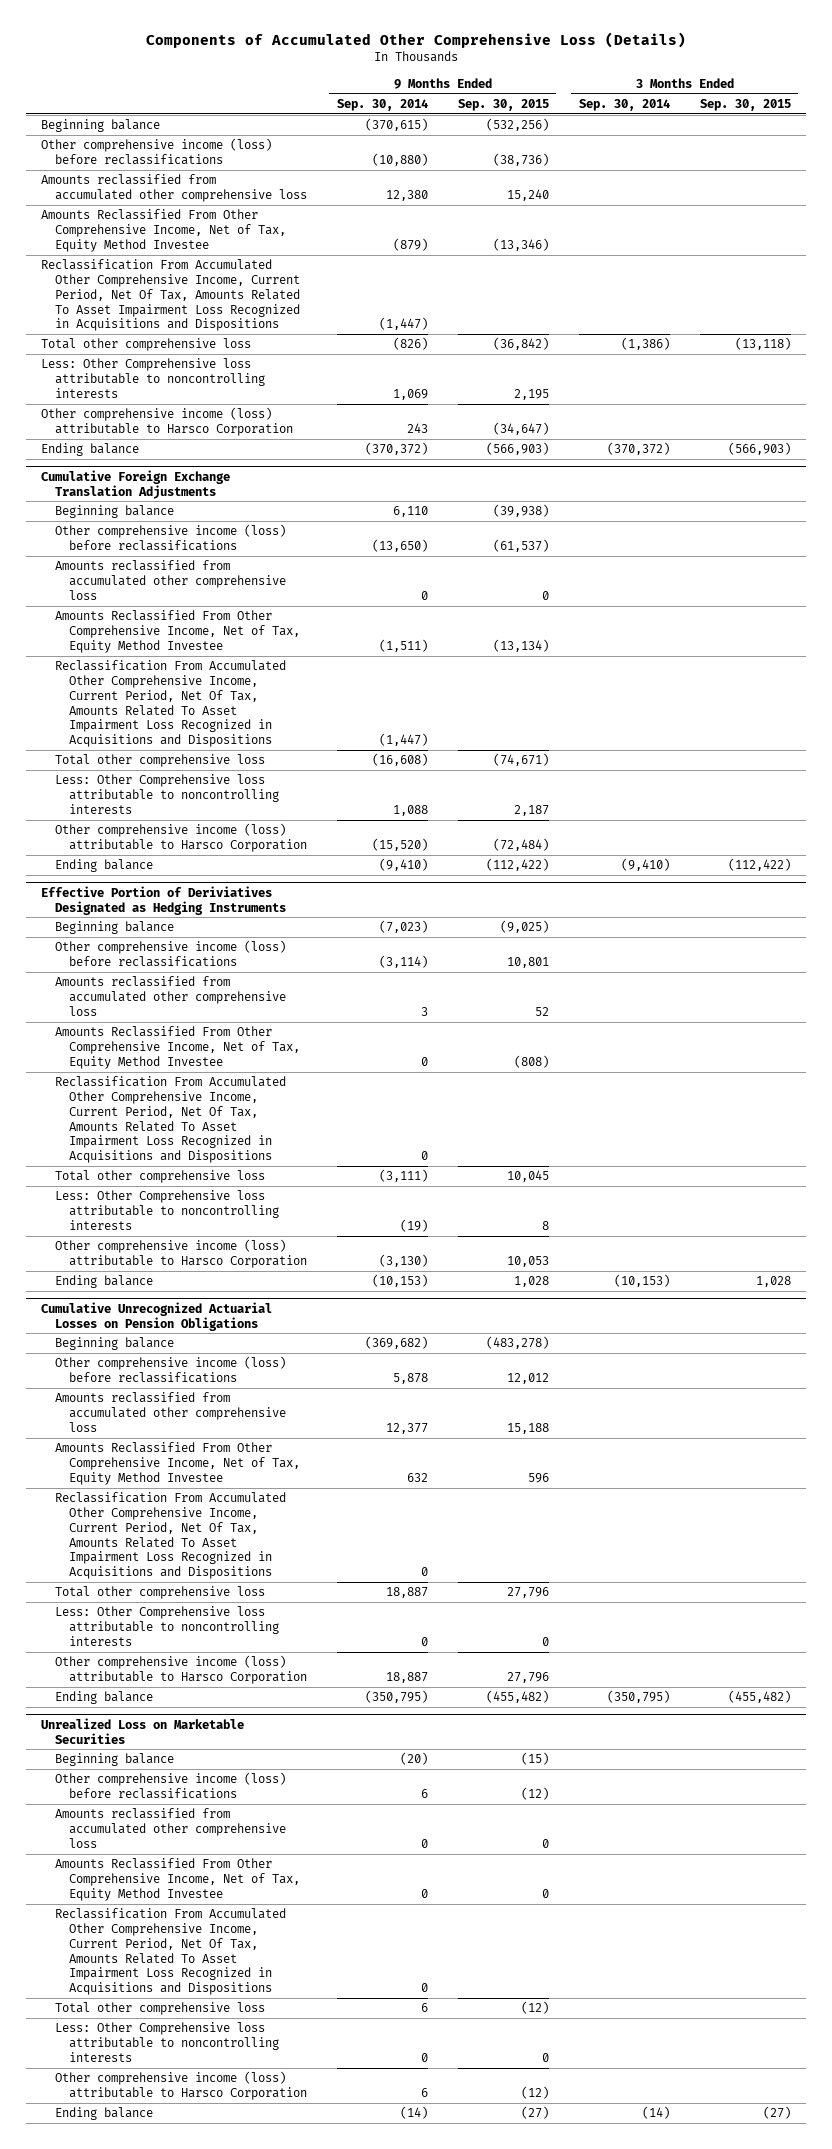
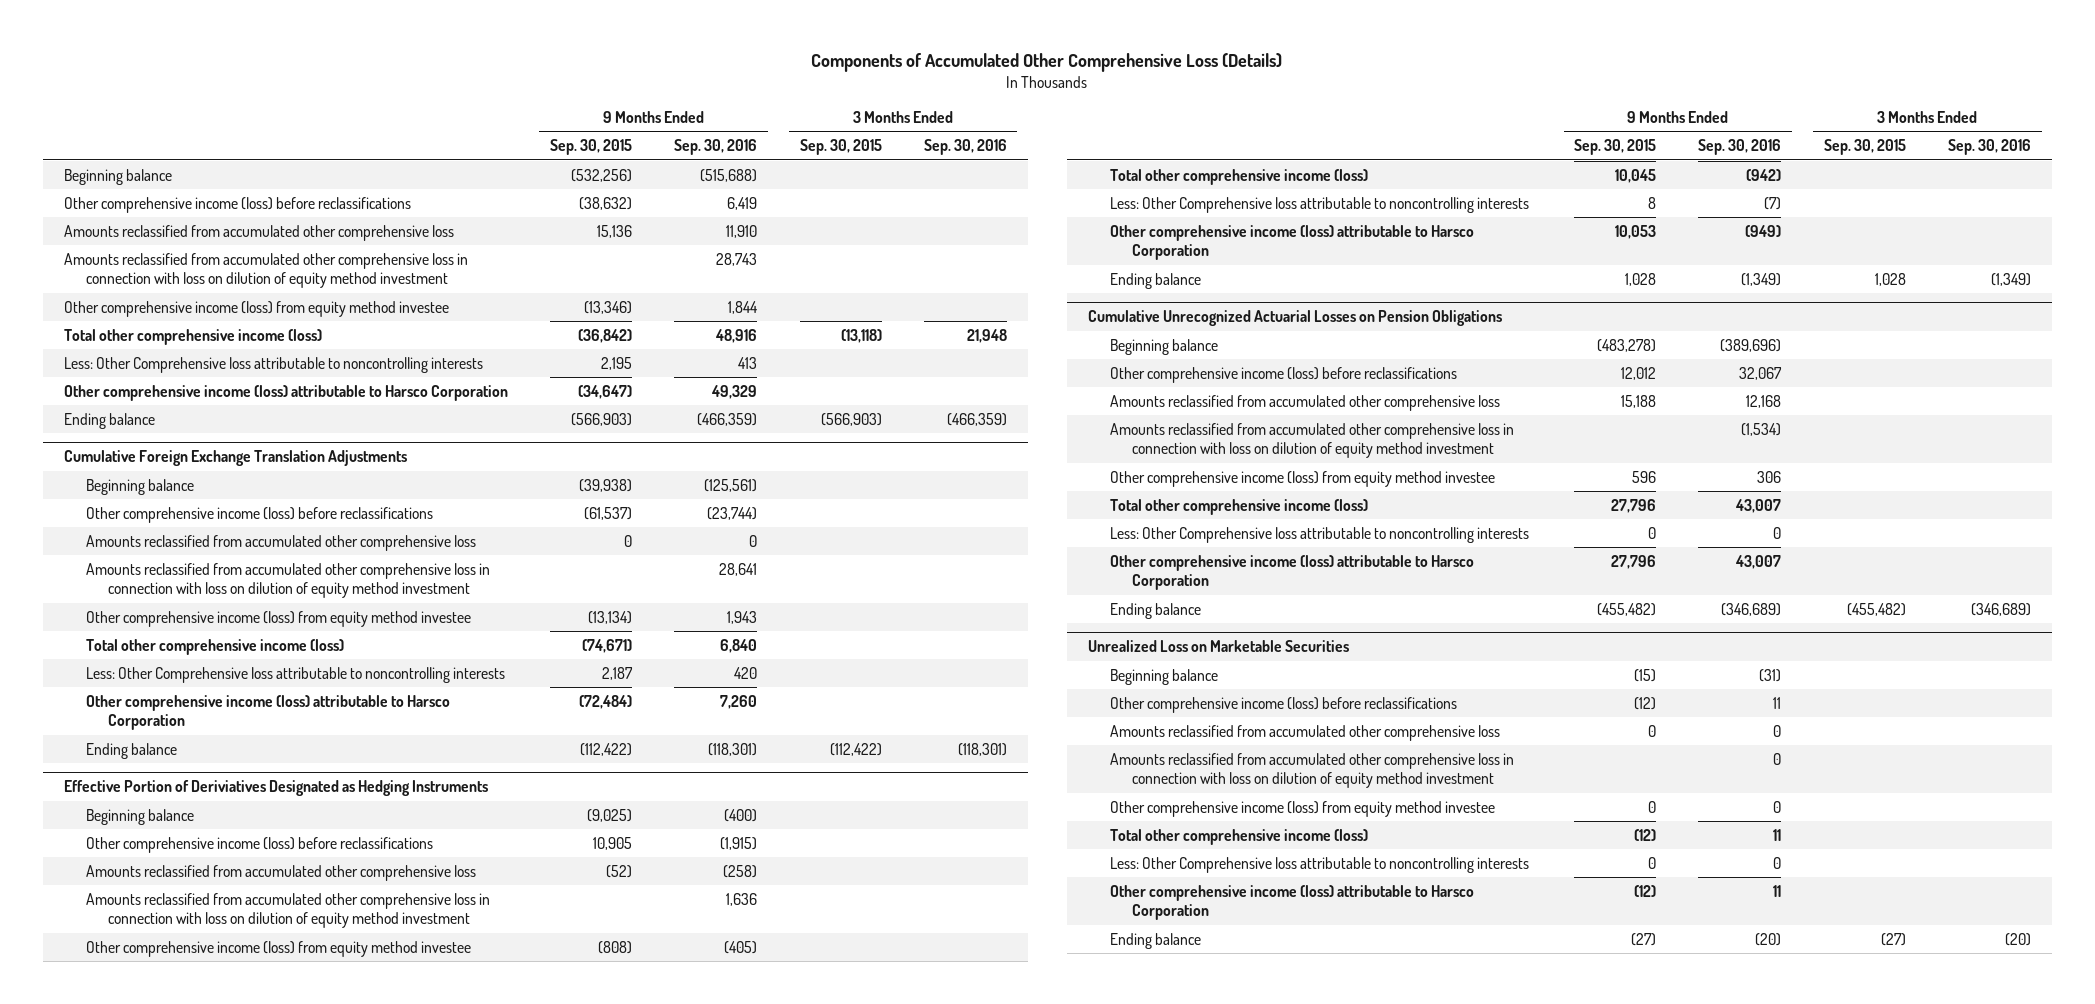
[336,98,428,111] Sep. 30, 2014 -> none
[578,98,670,111] Sep. 30, 2014 -> none
none -> [674,139,758,156] Sep. 30, 2016
none -> [923,139,1007,156] Sep. 30, 2016
[40,259,300,332] Reclassification From Accumulated Other Comprehensive Income, Current Period, Net Of Tax, Amounts Related To Asset Impairment Loss Recognized in Acquisitions and Dispositions -> none
[492,153,549,167] (38,736) -> [578,196,632,210] (38,632)
[506,189,549,202] 15,240 -> [596,224,632,238] 15,136
none -> [63,252,468,289] Amounts reclassified from accumulated other comprehensive loss in connection with loss on dilution of equity method investment
[40,209,286,252] Amounts Reclassified From Other Comprehensive Income, Net of Tax, Equity Method Investee -> [63,300,449,317] Other comprehensive income (loss) from equity method investee
[40,338,251,352] Total other comprehensive loss -> [63,328,322,345] Total other comprehensive income (loss)
[54,660,286,748] Reclassification From Accumulated Other Comprehensive Income, Current Period, Net Of Tax, Amounts Related To Asset Impairment Loss Recognized in Acquisitions and Dispositions -> none
none -> [85,562,490,599] Amounts reclassified from accumulated other comprehensive loss in connection with loss on dilution of equity method investment
[54,610,300,653] Amounts Reclassified From Other Comprehensive Income, Net of Tax, Equity Method Investee -> [85,610,471,627] Other comprehensive income (loss) from equity method investee
[54,754,265,768] Total other comprehensive loss -> [85,638,344,655] Total other comprehensive income (loss)
[54,1076,286,1164] Reclassification From Accumulated Other Comprehensive Income, Current Period, Net Of Tax, Amounts Related To Asset Impairment Loss Recognized in Acquisitions and Dispositions -> none
[506,957,549,969] 10,801 -> [592,836,632,850] 10,905
[534,1006,549,1016] 52 -> [605,864,632,878] (52)
none -> [85,892,490,929] Amounts reclassified from accumulated other comprehensive loss in connection with loss on dilution of equity method investment
[54,1026,300,1069] Amounts Reclassified From Other Comprehensive Income, Net of Tax, Equity Method Investee -> [85,940,471,957] Other comprehensive income (loss) from equity method investee
[54,1170,265,1184] Total other comprehensive loss -> [1109,168,1368,185] Total other comprehensive income (loss)
[54,1492,286,1580] Reclassification From Accumulated Other Comprehensive Income, Current Period, Net Of Tax, Amounts Related To Asset Impairment Loss Recognized in Acquisitions and Dispositions -> none
none -> [1109,422,1514,459] Amounts reclassified from accumulated other comprehensive loss in connection with loss on dilution of equity method investment
[54,1442,300,1485] Amounts Reclassified From Other Comprehensive Income, Net of Tax, Equity Method Investee -> [1109,470,1495,487] Other comprehensive income (loss) from equity method investee
[54,1586,265,1600] Total other comprehensive loss -> [1109,498,1368,515] Total other comprehensive income (loss)
[54,1908,286,1996] Reclassification From Accumulated Other Comprehensive Income, Current Period, Net Of Tax, Amounts Related To Asset Impairment Loss Recognized in Acquisitions and Dispositions -> none
none -> [1109,752,1514,789] Amounts reclassified from accumulated other comprehensive loss in connection with loss on dilution of equity method investment
[54,1858,300,1901] Amounts Reclassified From Other Comprehensive Income, Net of Tax, Equity Method Investee -> [1109,800,1495,817] Other comprehensive income (loss) from equity method investee
[54,2002,265,2016] Total other comprehensive loss -> [1109,828,1368,845] Total other comprehensive income (loss)

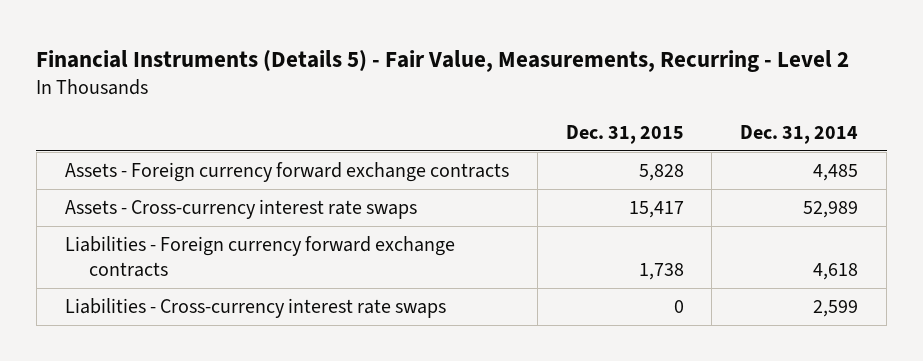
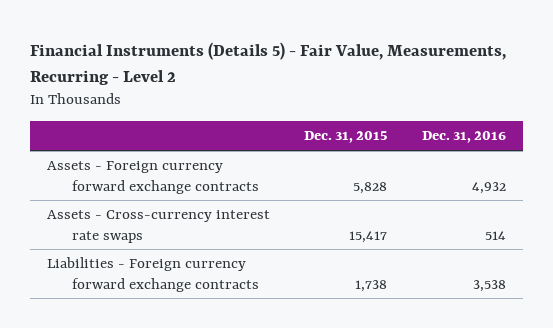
[740,124,859,144] Dec. 31, 2014 -> none
none -> [421,131,506,144] Dec. 31, 2016
[64,298,446,319] Liabilities - Cross-currency interest rate swaps -> none

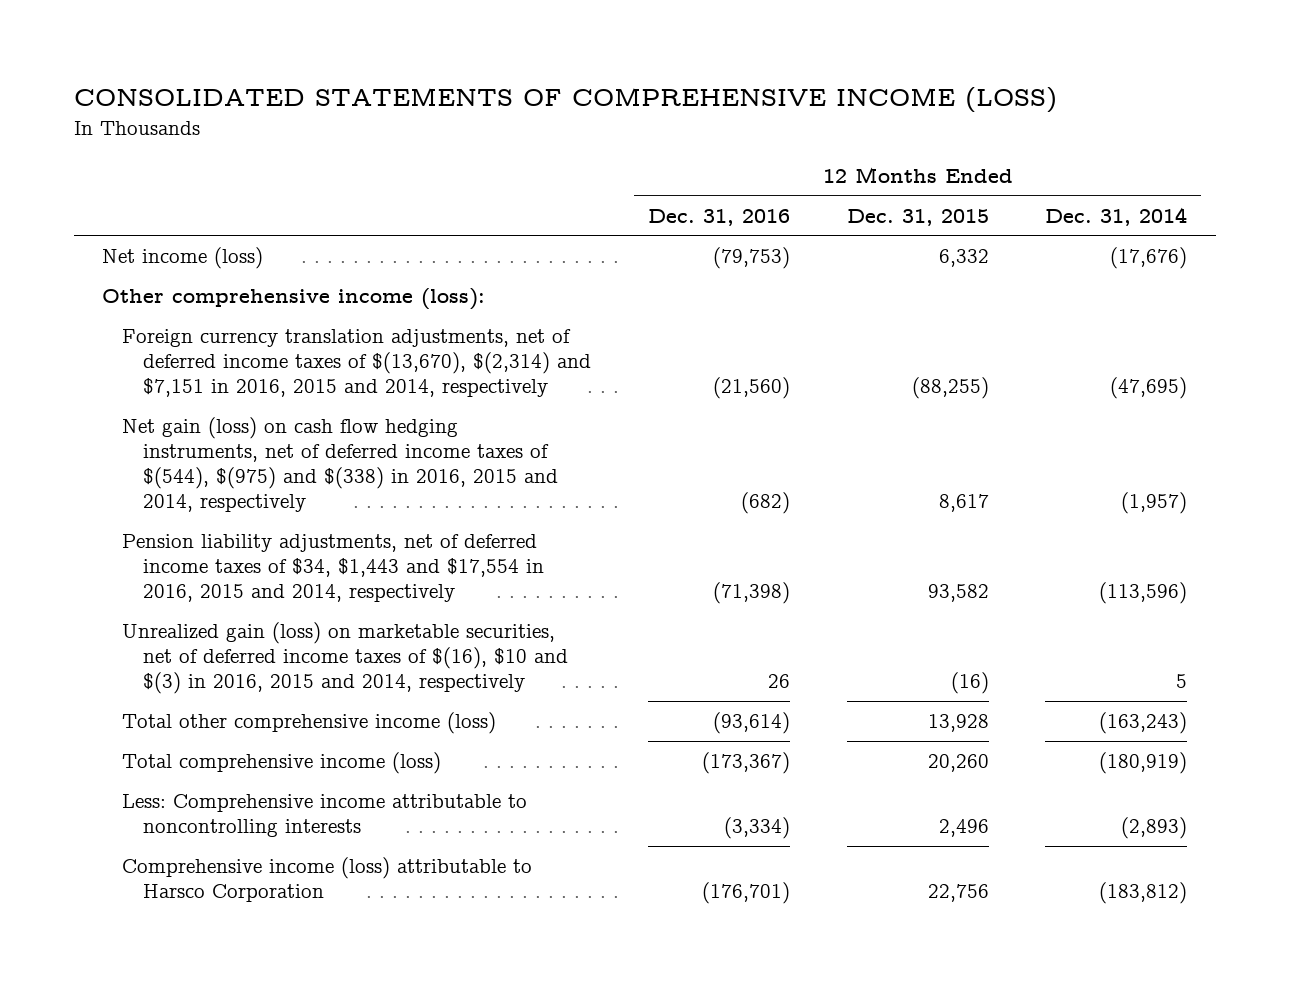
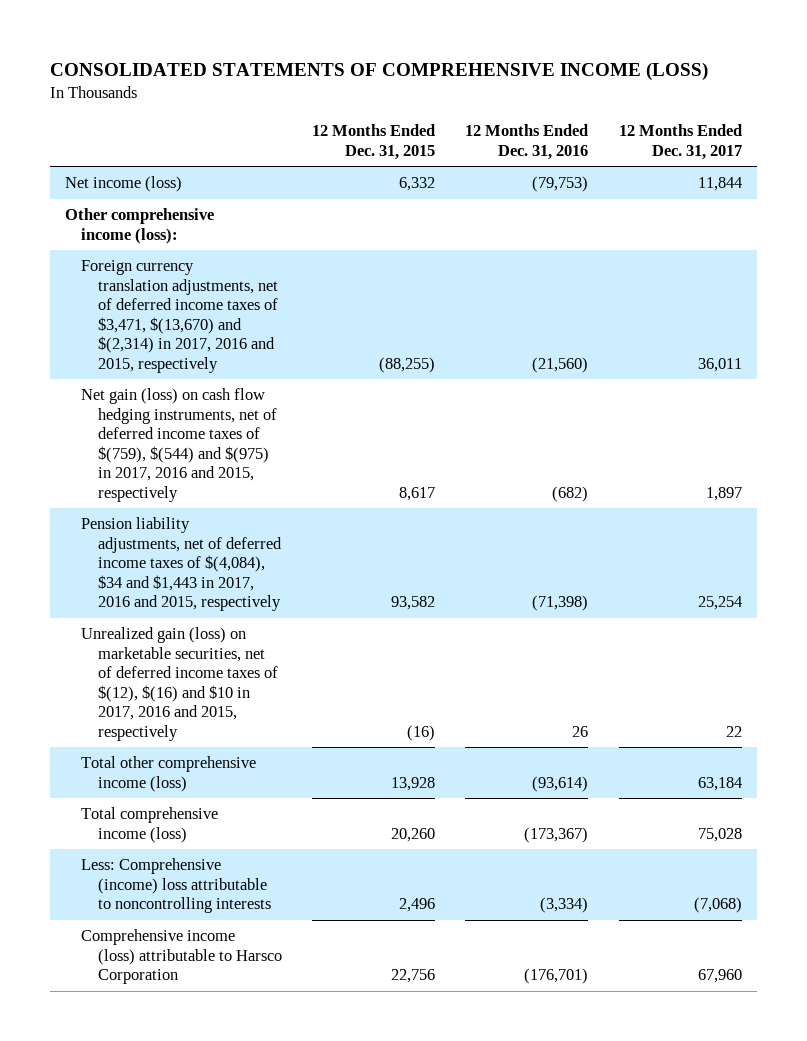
[1045,206,1188,226] Dec. 31, 2014 -> none
none -> [618,124,742,160] 12 Months Ended Dec. 31, 2017
[122,329,592,398] Foreign currency translation adjustments, net of deferred income taxes of $(13,670), $(2,314) and $7,151 in 2016, 2015 and 2014, respectively -> [81,260,278,373] Foreign currency translation adjustments, net of deferred income taxes of $3,471, $(13,670) and $(2,314) in 2017, 2016 and 2015, respectively
[122,417,559,513] Net gain (loss) on cash flow hedging instruments, net of deferred income taxes of $(544), $(975) and $(338) in 2016, 2015 and 2014, respectively -> [81,388,277,502] Net gain (loss) on cash flow hedging instruments, net of deferred income taxes of $(759), $(544) and $(975) in 2017, 2016 and 2015, respectively
[122,534,545,603] Pension liability adjustments, net of deferred income taxes of $34, $1,443 and $17,554 in 2016, 2015 and 2014, respectively -> [81,517,282,612] Pension liability adjustments, net of deferred income taxes of $(4,084), $34 and $1,443 in 2017, 2016 and 2015, respectively
[122,622,569,695] Unrealized gain (loss) on marketable securities, net of deferred income taxes of $(16), $10 and $(3) in 2016, 2015 and 2014, respectively -> [81,627,278,741] Unrealized gain (loss) on marketable securities, net of deferred income taxes of $(12), $(16) and $10 in 2017, 2016 and 2015, respectively
[122,794,528,838] Less: Comprehensive income attributable to noncontrolling interests -> [81,858,271,914] Less: Comprehensive (income) loss attributable to noncontrolling interests

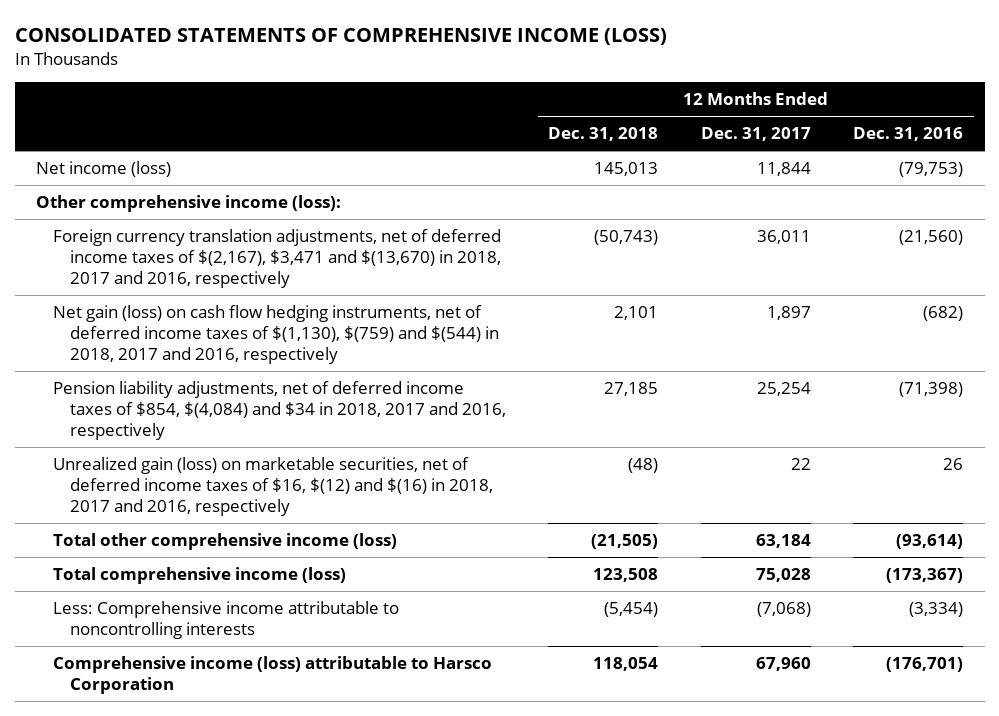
[312,124,436,160] 12 Months Ended Dec. 31, 2015 -> none
none -> [548,127,659,142] Dec. 31, 2018
[81,260,278,373] Foreign currency translation adjustments, net of deferred income taxes of $3,471, $(13,670) and $(2,314) in 2017, 2016 and 2015, respectively -> [52,229,501,289] Foreign currency translation adjustments, net of deferred income taxes of $(2,167), $3,471 and $(13,670) in 2018, 2017 and 2016, respectively
[81,388,277,502] Net gain (loss) on cash flow hedging instruments, net of deferred income taxes of $(759), $(544) and $(975) in 2017, 2016 and 2015, respectively -> [52,305,499,365] Net gain (loss) on cash flow hedging instruments, net of deferred income taxes of $(1,130), $(759) and $(544) in 2018, 2017 and 2016, respectively
[81,517,282,612] Pension liability adjustments, net of deferred income taxes of $(4,084), $34 and $1,443 in 2017, 2016 and 2015, respectively -> [52,381,506,441] Pension liability adjustments, net of deferred income taxes of $854, $(4,084) and $34 in 2018, 2017 and 2016, respectively
[81,627,278,741] Unrealized gain (loss) on marketable securities, net of deferred income taxes of $(12), $(16) and $10 in 2017, 2016 and 2015, respectively -> [52,457,493,517] Unrealized gain (loss) on marketable securities, net of deferred income taxes of $16, $(12) and $(16) in 2018, 2017 and 2016, respectively
[81,858,271,914] Less: Comprehensive (income) loss attributable to noncontrolling interests -> [52,601,399,640] Less: Comprehensive income attributable to noncontrolling interests

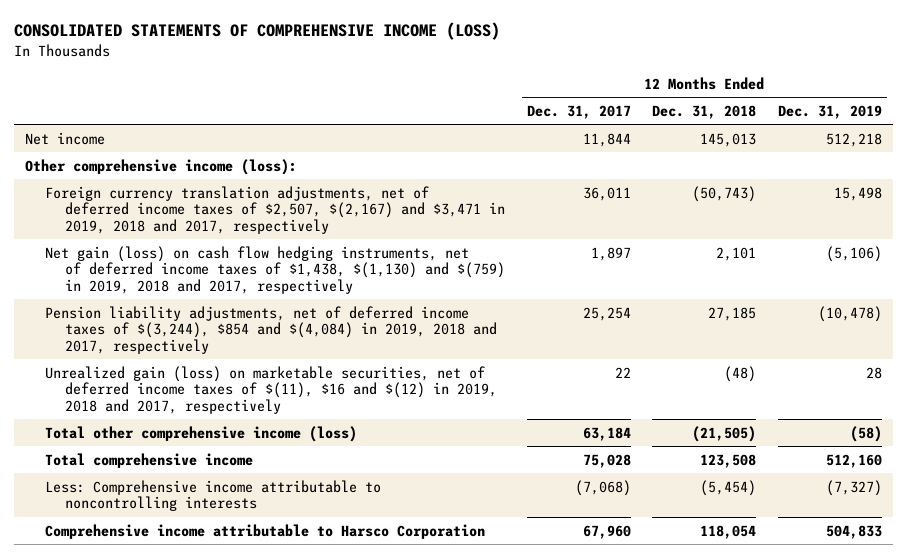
[853,127,964,142] Dec. 31, 2016 -> none
none -> [777,104,882,119] Dec. 31, 2019
[36,161,172,178] Net income (loss) -> [24,131,105,145] Net income
[52,229,501,289] Foreign currency translation adjustments, net of deferred income taxes of $(2,167), $3,471 and $(13,670) in 2018, 2017 and 2016, respectively -> [45,185,506,234] Foreign currency translation adjustments, net of deferred income taxes of $2,507, $(2,167) and $3,471 in 2019, 2018 and 2017, respectively
[52,305,499,365] Net gain (loss) on cash flow hedging instruments, net of deferred income taxes of $(1,130), $(759) and $(544) in 2018, 2017 and 2016, respectively -> [45,245,506,294] Net gain (loss) on cash flow hedging instruments, net of deferred income taxes of $1,438, $(1,130) and $(759) in 2019, 2018 and 2017, respectively
[52,381,506,441] Pension liability adjustments, net of deferred income taxes of $854, $(4,084) and $34 in 2018, 2017 and 2016, respectively -> [45,305,498,354] Pension liability adjustments, net of deferred income taxes of $(3,244), $854 and $(4,084) in 2019, 2018 and 2017, respectively
[52,457,493,517] Unrealized gain (loss) on marketable securities, net of deferred income taxes of $16, $(12) and $(16) in 2018, 2017 and 2016, respectively -> [45,365,498,414] Unrealized gain (loss) on marketable securities, net of deferred income taxes of $(11), $16 and $(12) in 2019, 2018 and 2017, respectively
[52,567,346,585] Total comprehensive income (loss) -> [45,452,254,468] Total comprehensive income
[52,656,492,695] Comprehensive income (loss) attributable to Harsco Corporation -> [45,523,486,539] Comprehensive income attributable to Harsco Corporation

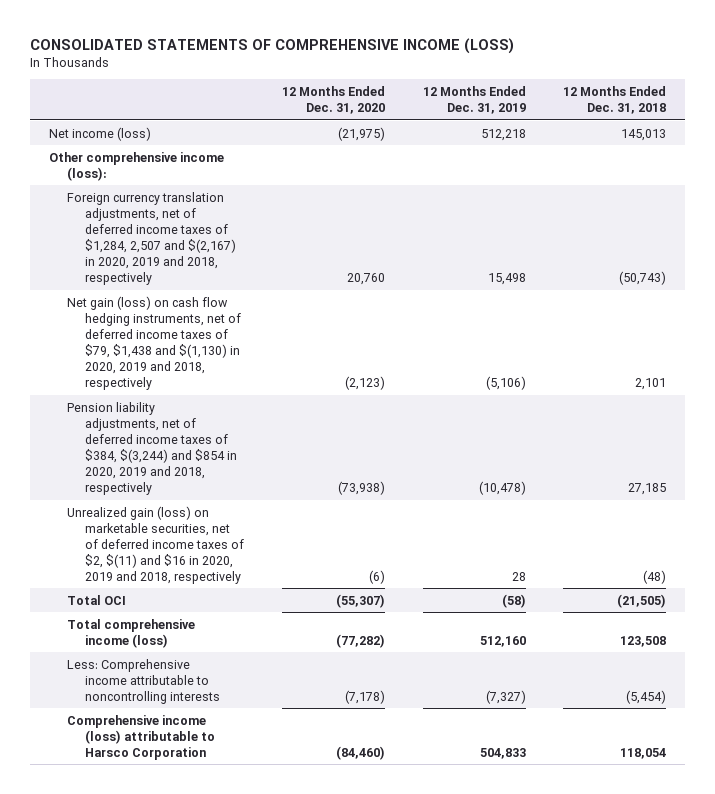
[526,104,631,119] Dec. 31, 2017 -> none
none -> [281,85,385,115] 12 Months Ended Dec. 31, 2020
[24,131,105,145] Net income -> [49,126,152,141] Net income (loss)
[45,185,506,234] Foreign currency translation adjustments, net of deferred income taxes of $2,507, $(2,167) and $3,471 in 2019, 2018 and 2017, respectively -> [66,191,236,285] Foreign currency translation adjustments, net of deferred income taxes of $1,284, 2,507 and $(2,167) in 2020, 2019 and 2018, respectively
[45,245,506,294] Net gain (loss) on cash flow hedging instruments, net of deferred income taxes of $1,438, $(1,130) and $(759) in 2019, 2018 and 2017, respectively -> [66,295,241,390] Net gain (loss) on cash flow hedging instruments, net of deferred income taxes of $79, $1,438 and $(1,130) in 2020, 2019 and 2018, respectively
[45,305,498,354] Pension liability adjustments, net of deferred income taxes of $(3,244), $854 and $(4,084) in 2019, 2018 and 2017, respectively -> [66,401,237,495] Pension liability adjustments, net of deferred income taxes of $384, $(3,244) and $854 in 2020, 2019 and 2018, respectively
[45,365,498,414] Unrealized gain (loss) on marketable securities, net of deferred income taxes of $(11), $16 and $(12) in 2019, 2018 and 2017, respectively -> [66,505,244,584] Unrealized gain (loss) on marketable securities, net of deferred income taxes of $2, $(11) and $16 in 2020, 2019 and 2018, respectively
[45,425,358,442] Total other comprehensive income (loss) -> [66,594,126,605] Total OCI
[45,452,254,468] Total comprehensive income -> [66,618,195,648] Total comprehensive income (loss)
[45,523,486,539] Comprehensive income attributable to Harsco Corporation -> [66,714,215,760] Comprehensive income (loss) attributable to Harsco Corporation

